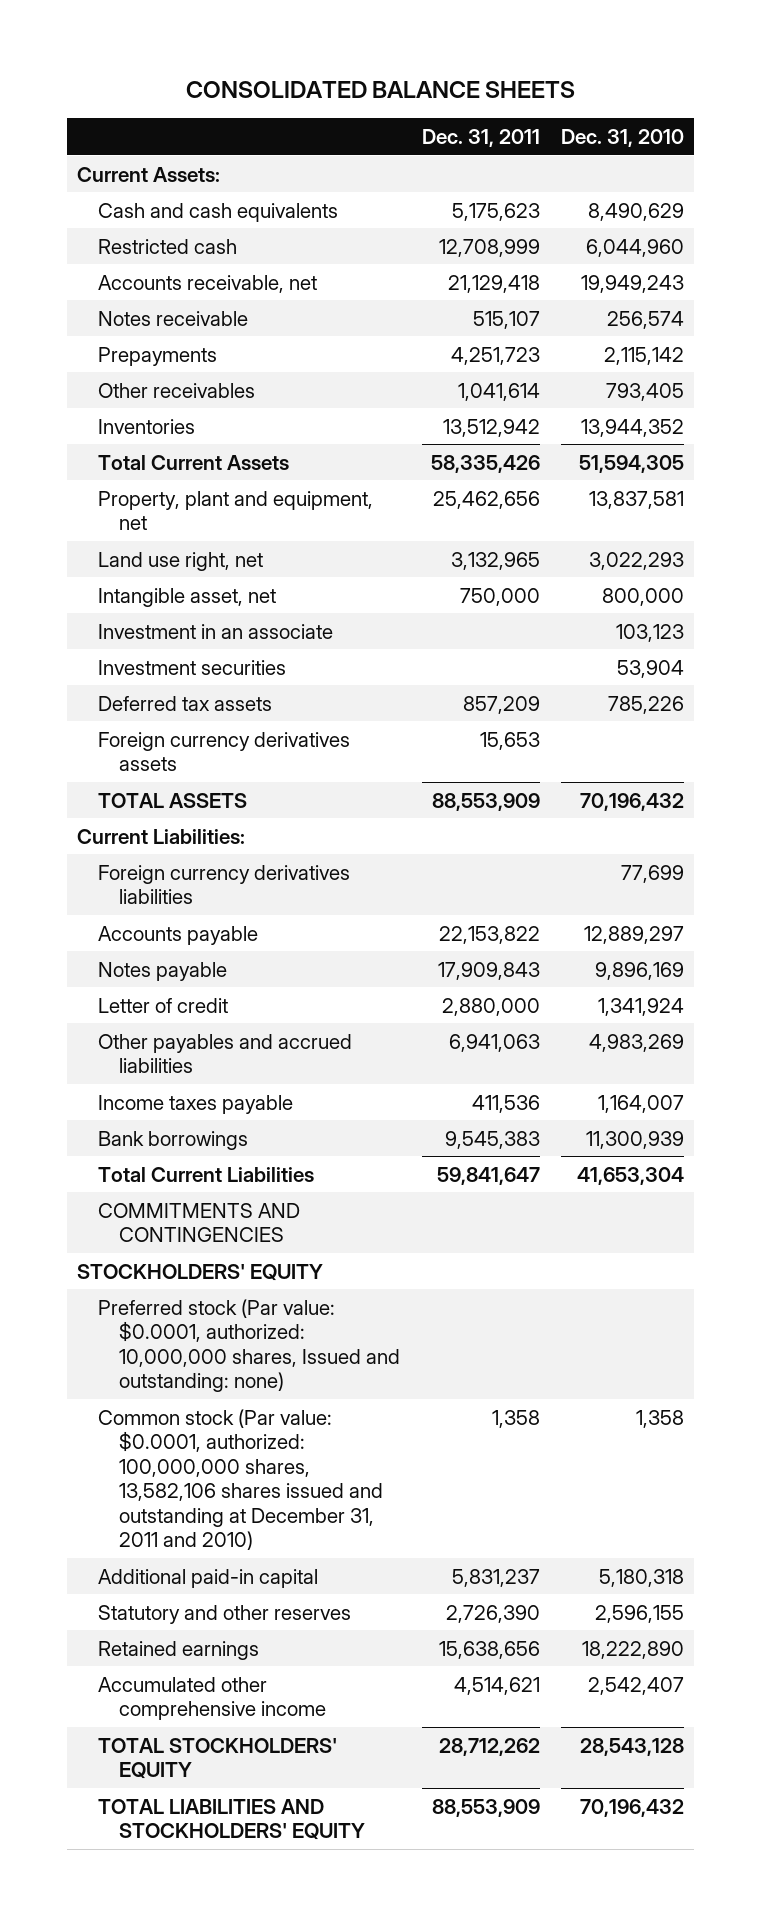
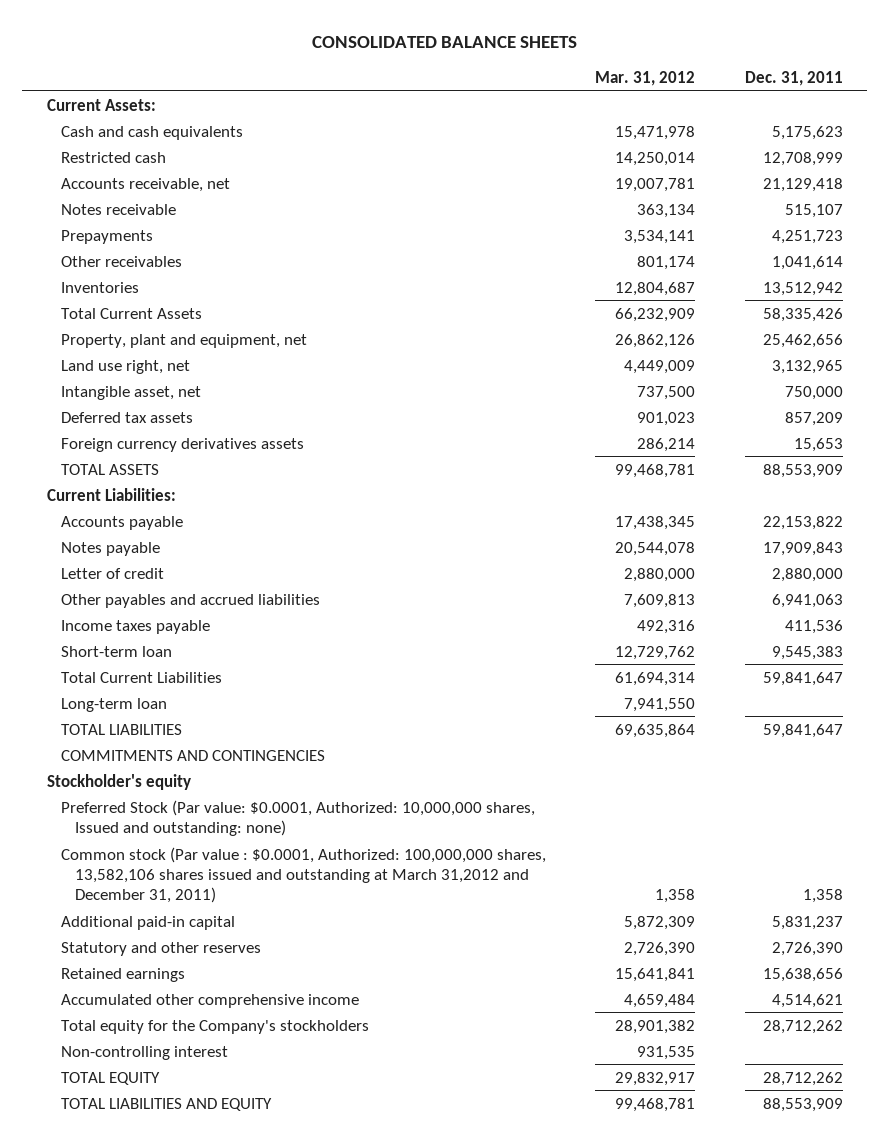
[560,128,684,147] Dec. 31, 2010 -> none
none -> [595,71,696,87] Mar. 31, 2012
[98,623,334,639] Investment in an associate -> none
[98,659,287,675] Investment securities -> none
[98,864,351,905] Foreign currency derivatives liabilities -> none
[98,1130,249,1150] Bank borrowings -> [61,645,173,657] Short-term loan
none -> [61,697,168,712] Long-term loan
none -> [61,723,183,735] TOTAL LIABILITIES
[77,1263,324,1281] STOCKHOLDERS' EQUITY -> [47,773,192,790] Stockholder's equity
[98,1298,401,1393] Preferred stock (Par value: $0.0001, authorized: 10,000,000 shares, Issued and outstanding: none) -> [61,799,536,836] Preferred Stock (Par value: $0.0001, Authorized: 10,000,000 shares, Issued and outstanding: none)
[98,1408,384,1551] Common stock (Par value: $0.0001, authorized: 100,000,000 shares, 13,582,106 shares issued and outstanding at December 31, 2011 and 2010) -> [61,846,547,904] Common stock (Par value : $0.0001, Authorized: 100,000,000 shares, 13,582,106 shares issued and outstanding at March 31,2012 and December 31, 2011)
[98,1737,338,1780] TOTAL STOCKHOLDERS' EQUITY -> [61,1019,370,1034] Total equity for the Company's stockholders
none -> [61,1045,229,1060] Non-controlling interest
none -> [61,1071,161,1085] TOTAL EQUITY
[98,1798,366,1841] TOTAL LIABILITIES AND STOCKHOLDERS' EQUITY -> [61,1097,273,1111] TOTAL LIABILITIES AND EQUITY

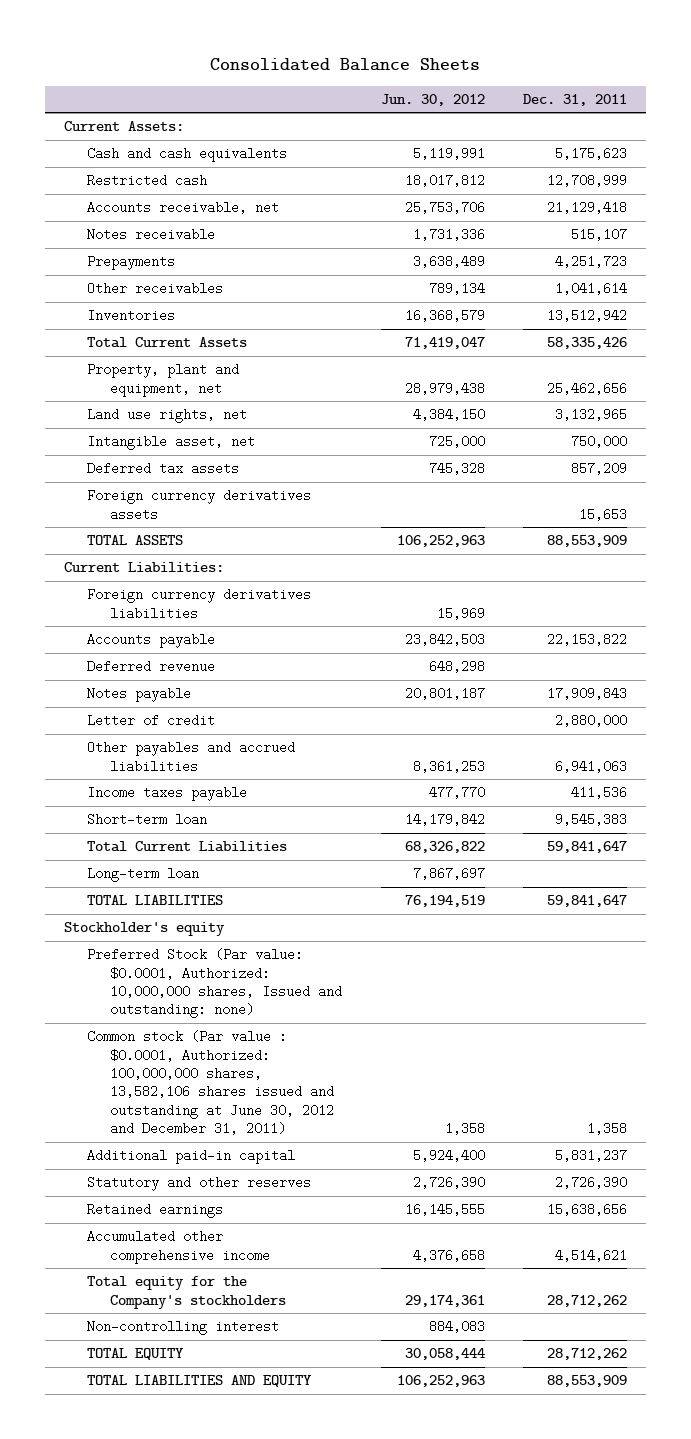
[311,36,577,49] CONSOLIDATED BALANCE SHEETS -> [210,57,481,71] Consolidated Balance Sheets
[595,71,696,87] Mar. 31, 2012 -> none
none -> [380,93,485,106] Jun. 30, 2012
[61,359,191,374] Land use right, net -> [87,408,248,424] Land use rights, net
none -> [87,588,312,620] Foreign currency derivatives liabilities
none -> [87,660,216,674] Deferred revenue
[61,749,326,761] COMMITMENTS AND CONTINGENCIES -> none
[61,846,547,904] Common stock (Par value : $0.0001, Authorized: 100,000,000 shares, 13,582,106 shares issued and outstanding at March 31,2012 and December 31, 2011) -> [87,1030,335,1136] Common stock (Par value : $0.0001, Authorized: 100,000,000 shares, 13,582,106 shares issued and outstanding at June 30, 2012 and December 31, 2011)

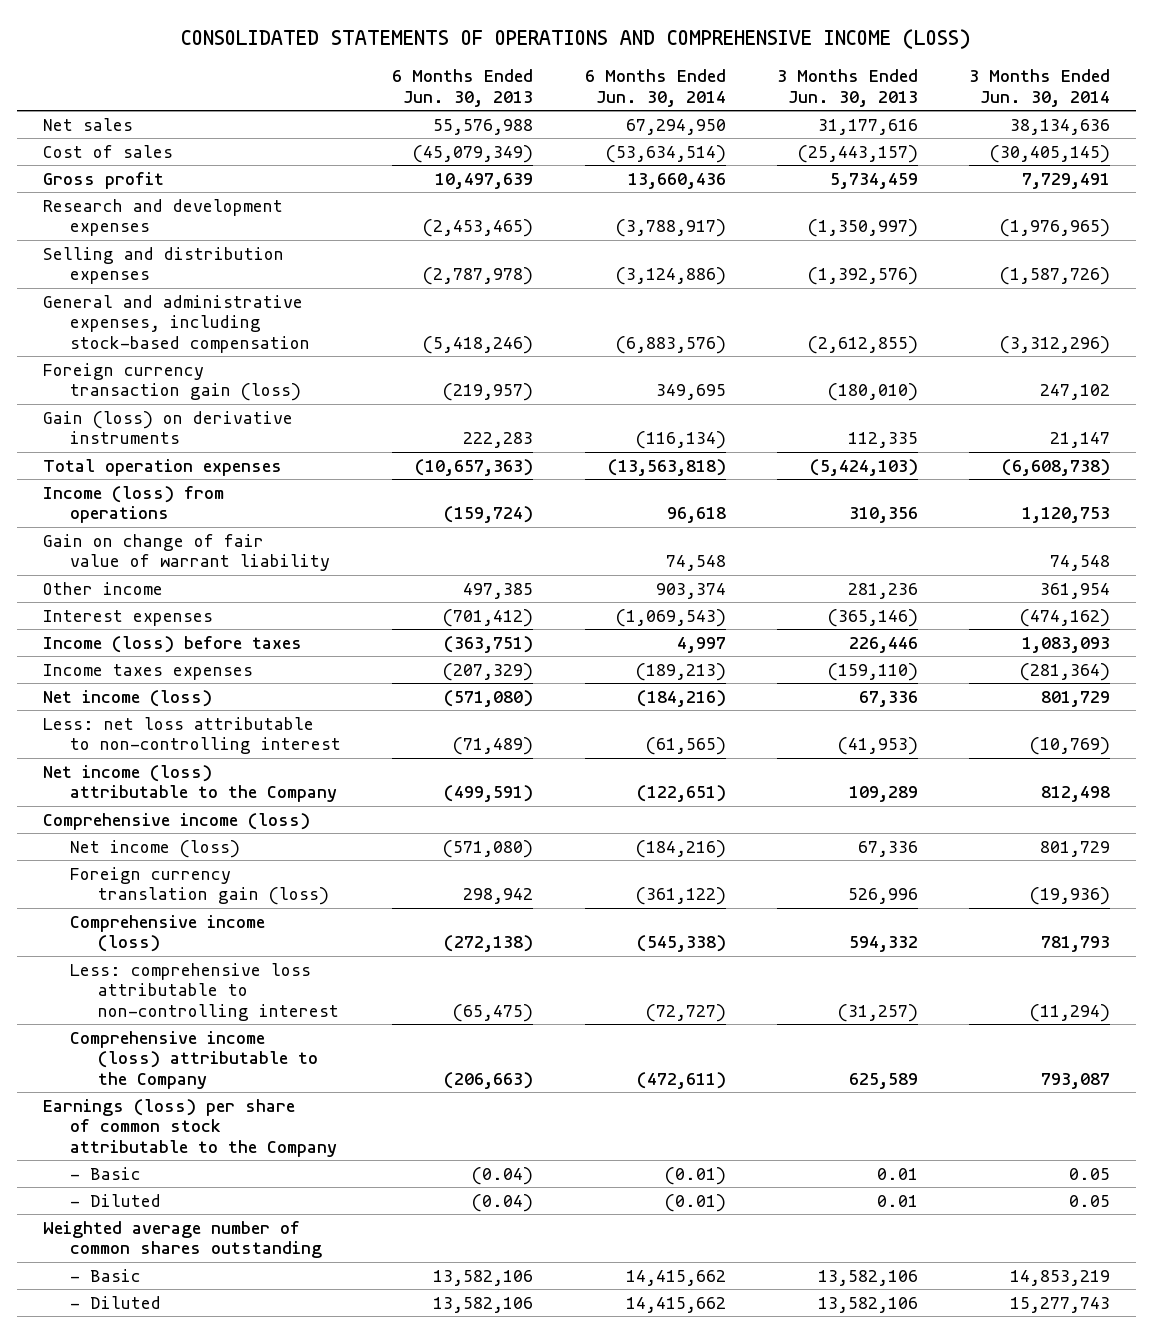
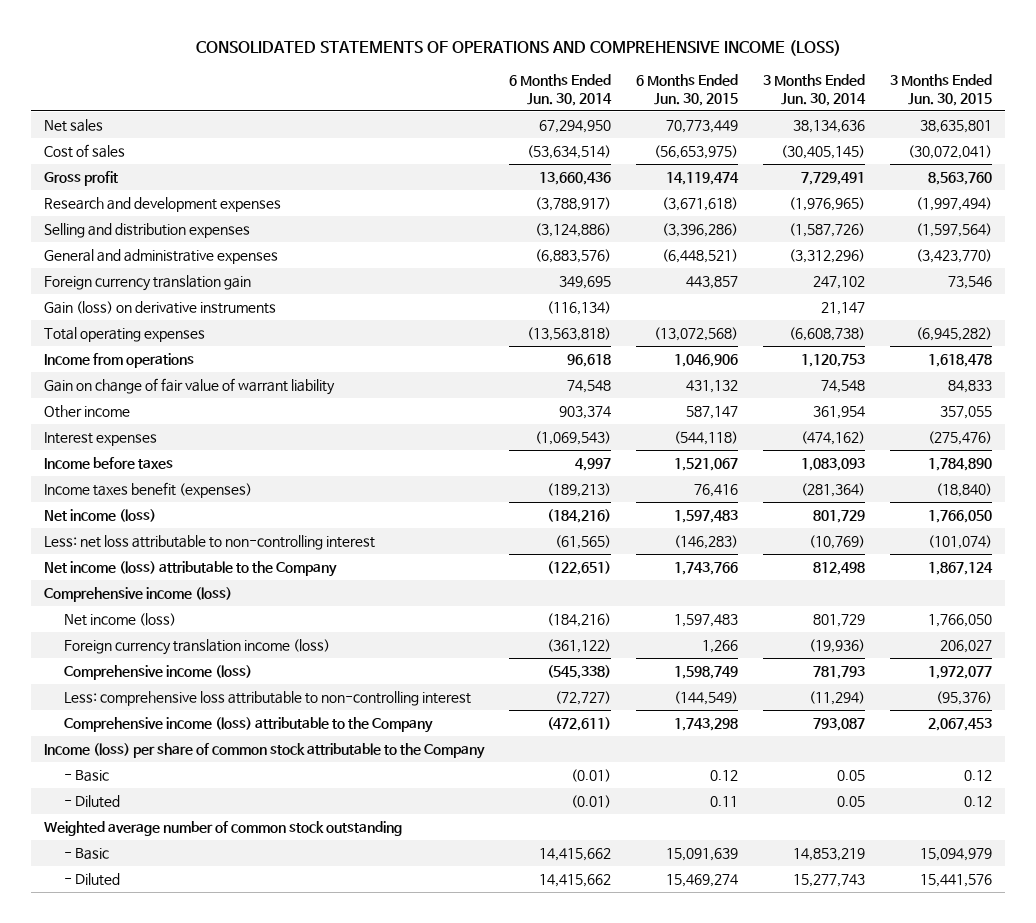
[392,69,534,107] 6 Months Ended Jun. 30, 2013 -> none
[776,69,918,107] 3 Months Ended Jun. 30, 2013 -> none
none -> [635,73,738,106] 6 Months Ended Jun. 30, 2015
none -> [890,73,993,106] 3 Months Ended Jun. 30, 2015
[42,294,311,354] General and administrative expenses, including stock-based compensation -> [43,248,278,264] General and administrative expenses
[42,362,302,402] Foreign currency transaction gain (loss) -> [43,274,251,291] Foreign currency translation gain
[42,458,282,476] Total operation expenses -> [43,326,205,342] Total operating expenses
[42,485,224,524] Income (loss) from operations -> [43,352,194,368] Income from operations
[42,635,302,653] Income (loss) before taxes -> [43,456,173,469] Income before taxes
[42,663,253,680] Income taxes expenses -> [43,481,252,498] Income taxes benefit (expenses)
[70,866,329,906] Foreign currency translation gain (loss) -> [63,638,330,655] Foreign currency translation income (loss)
[42,1098,338,1158] Earnings (loss) per share of common stock attributable to the Company -> [43,742,485,759] Income (loss) per share of common stock attributable to the Company
[42,1220,323,1259] Weighted average number of common shares outstanding -> [43,820,402,836] Weighted average number of common stock outstanding

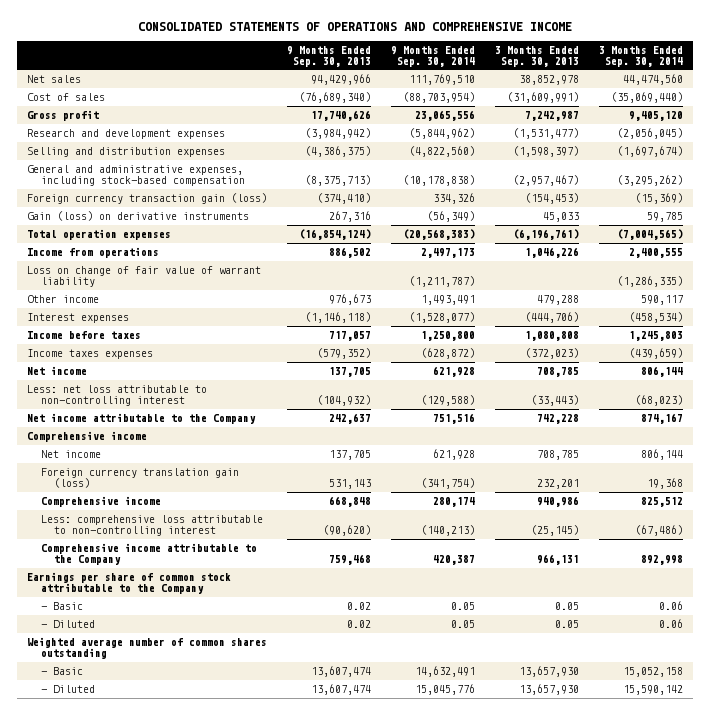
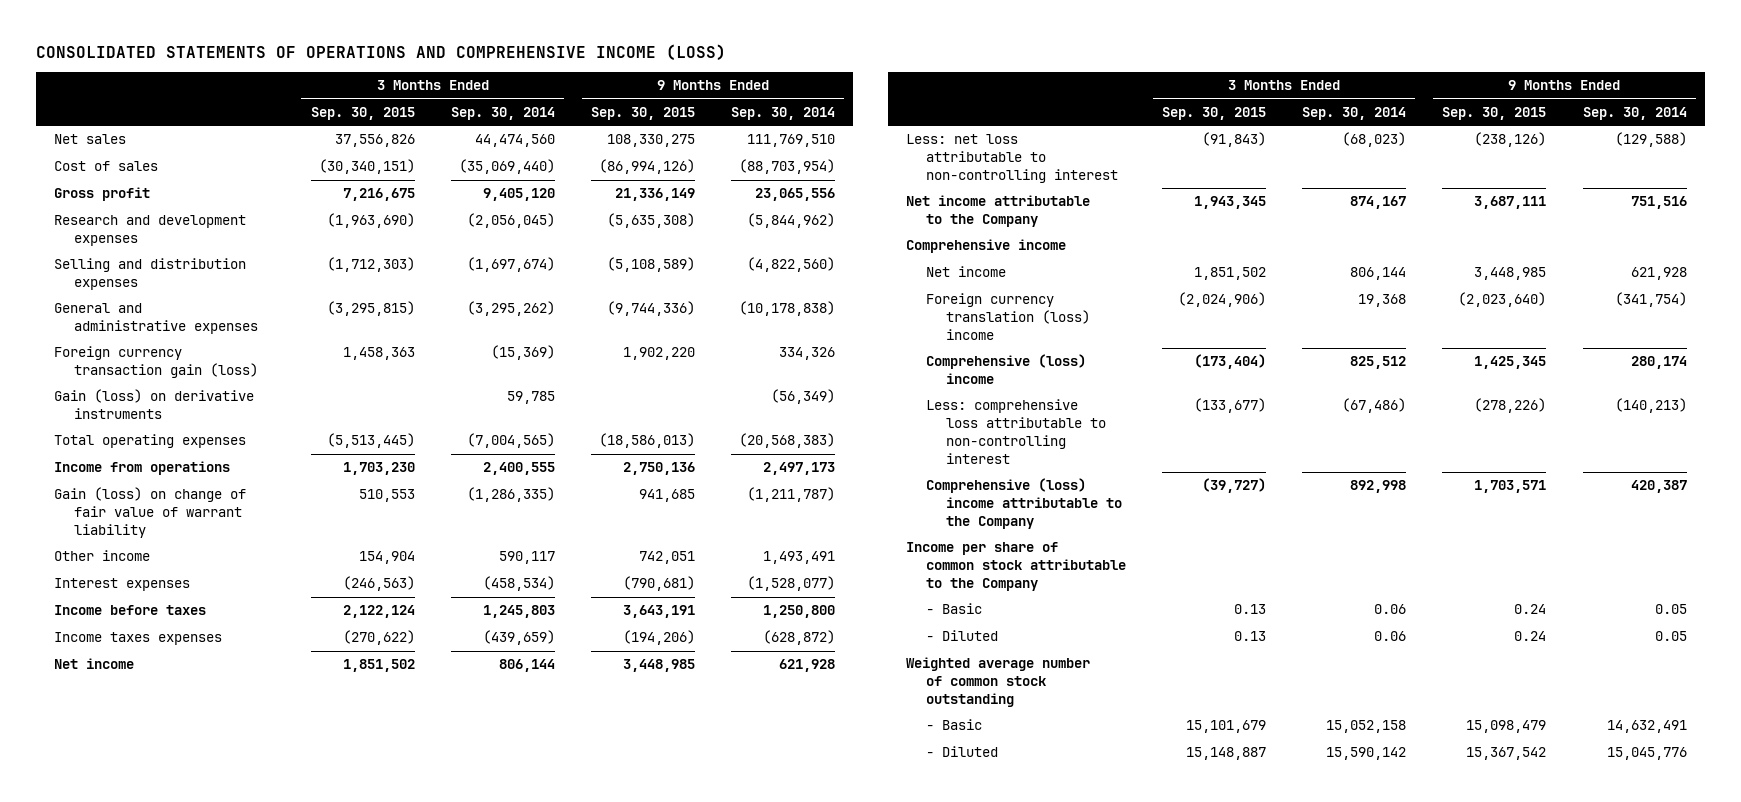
[138,22,573,32] CONSOLIDATED STATEMENTS OF OPERATIONS AND COMPREHENSIVE INCOME -> [36,43,727,60] CONSOLIDATED STATEMENTS OF OPERATIONS AND COMPREHENSIVE INCOME (LOSS)
[287,45,372,67] 9 Months Ended Sep. 30, 2013 -> none
[494,45,579,67] 3 Months Ended Sep. 30, 2013 -> none
none -> [310,106,415,120] Sep. 30, 2015
none -> [590,106,695,120] Sep. 30, 2015
[27,165,245,187] General and administrative expenses, including stock-based compensation -> [54,303,259,335] General and administrative expenses
[27,229,172,241] Total operation expenses -> [54,434,247,449] Total operating expenses
[27,266,262,288] Loss on change of fair value of warrant liability -> [54,487,247,538] Gain (loss) on change of fair value of warrant liability
[40,468,239,489] Foreign currency translation gain (loss) -> [926,293,1091,340] Foreign currency translation (loss) income
[40,496,161,508] Comprehensive income -> [926,354,1087,385] Comprehensive (loss) income
[40,543,257,566] Comprehensive income attributable to the Company -> [926,478,1123,529] Comprehensive (loss) income attributable to the Company
[27,572,232,595] Earnings per share of common stock attributable to the Company -> [905,542,1127,591] Income per share of common stock attributable to the Company
[27,637,268,660] Weighted average number of common shares outstanding -> [905,657,1090,707] Weighted average number of common stock outstanding

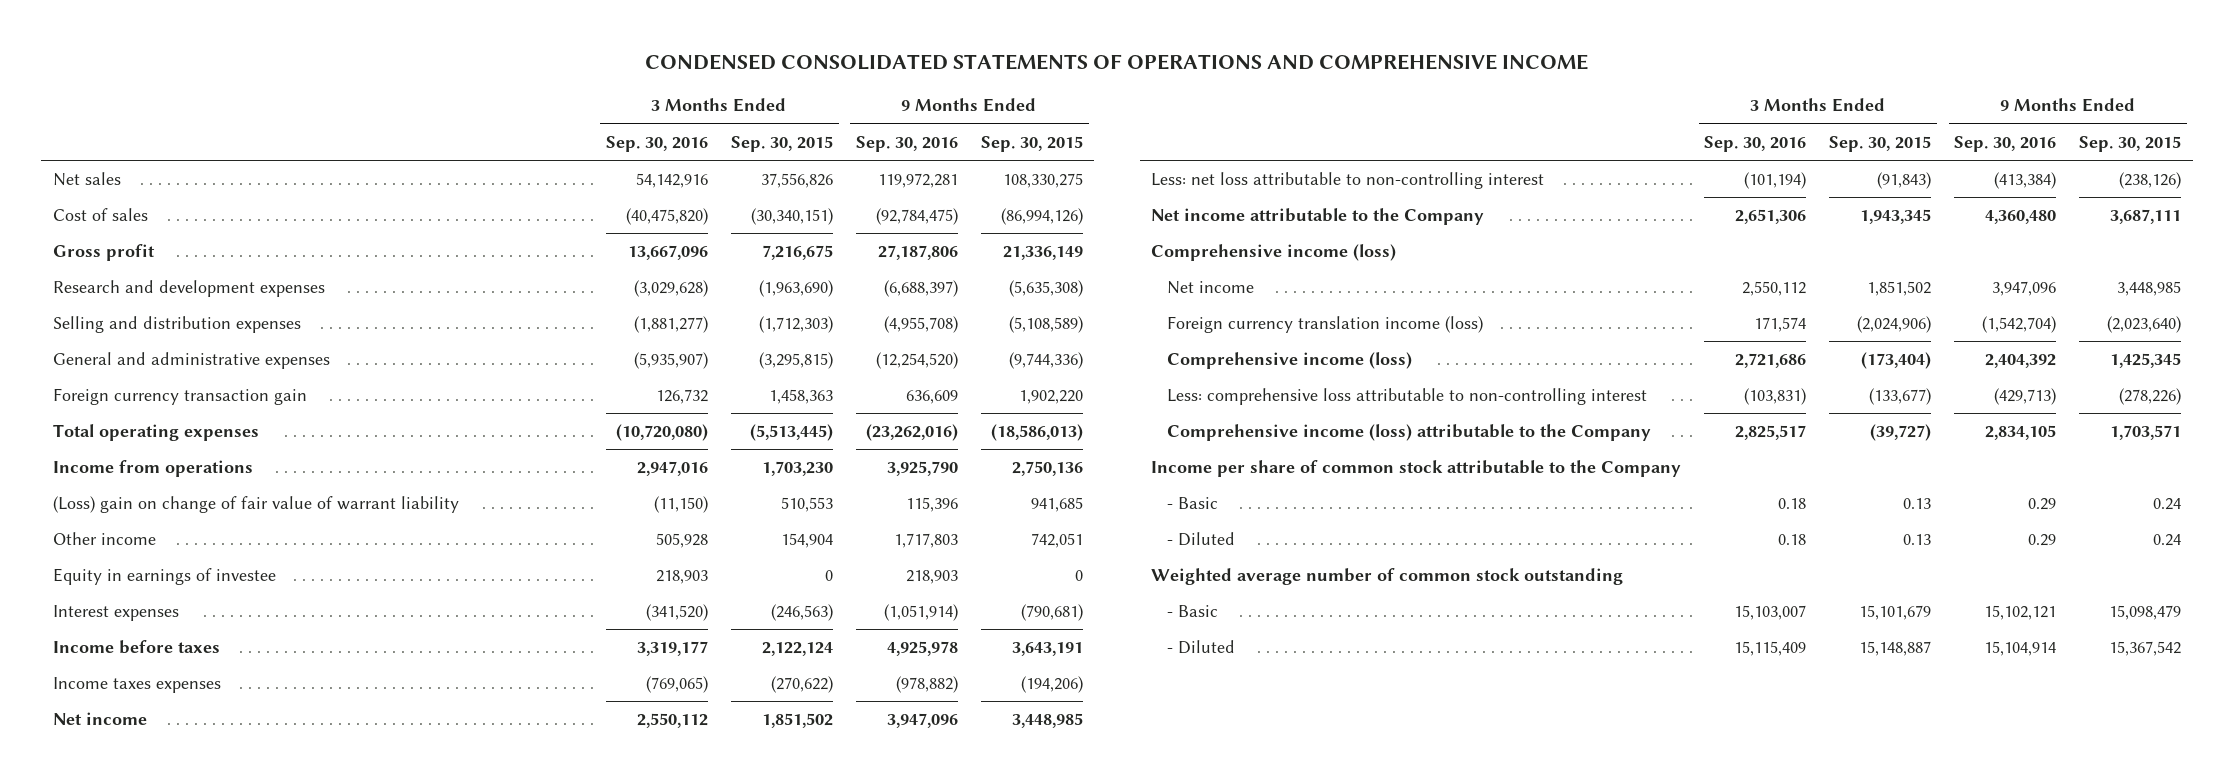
[36,43,727,60] CONSOLIDATED STATEMENTS OF OPERATIONS AND COMPREHENSIVE INCOME (LOSS) -> [645,54,1589,71] CONDENSED CONSOLIDATED STATEMENTS OF OPERATIONS AND COMPREHENSIVE INCOME
[450,106,555,120] Sep. 30, 2014 -> none
[730,106,835,120] Sep. 30, 2014 -> none
none -> [605,135,708,152] Sep. 30, 2016
none -> [855,135,958,152] Sep. 30, 2016
[54,389,255,420] Gain (loss) on derivative instruments -> none
[54,346,259,379] Foreign currency transaction gain (loss) -> [52,388,307,406] Foreign currency transaction gain
[54,487,247,538] Gain (loss) on change of fair value of warrant liability -> [52,496,459,514] (Loss) gain on change of fair value of warrant liability
none -> [52,568,276,586] Equity in earnings of investee
[905,239,1066,254] Comprehensive income -> [1151,244,1397,262] Comprehensive income (loss)
[926,293,1091,340] Foreign currency translation (loss) income -> [1166,316,1483,334] Foreign currency translation income (loss)
[926,354,1087,385] Comprehensive (loss) income -> [1166,352,1412,370] Comprehensive income (loss)
[926,478,1123,529] Comprehensive (loss) income attributable to the Company -> [1166,424,1651,442] Comprehensive income (loss) attributable to the Company

